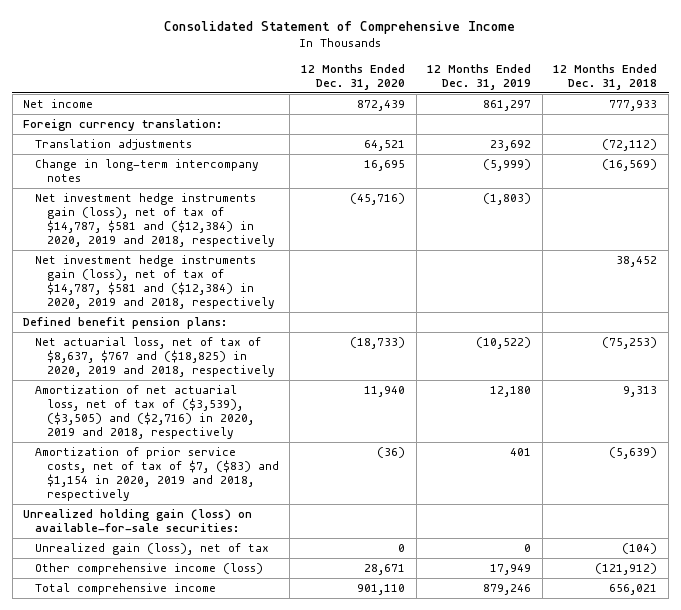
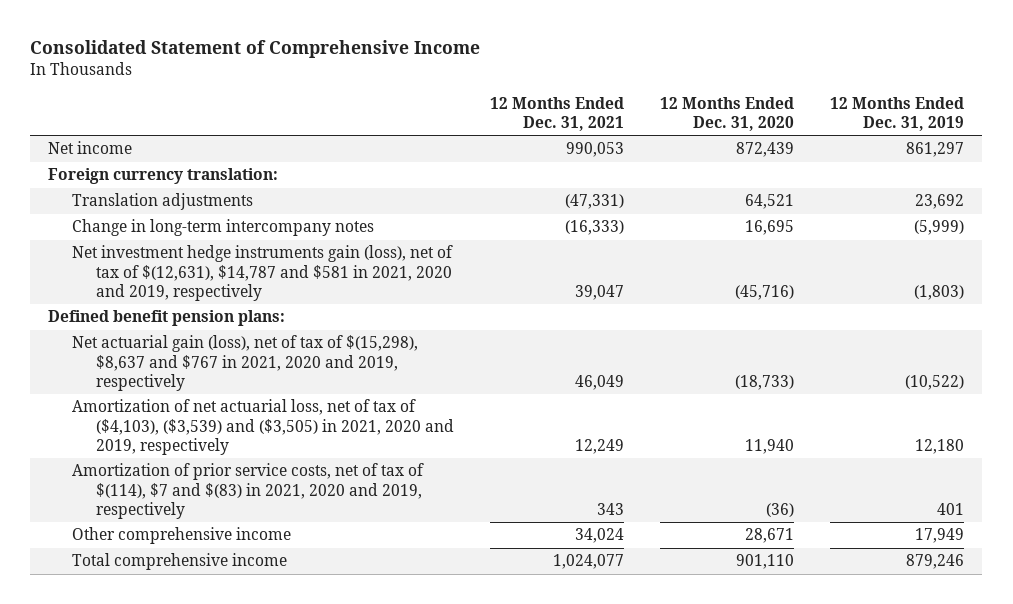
[553,64,658,91] 12 Months Ended Dec. 31, 2018 -> none
none -> [489,96,624,132] 12 Months Ended Dec. 31, 2021
[35,254,275,310] Net investment hedge instruments gain (loss), net of tax of $14,787, $581 and ($12,384) in 2020, 2019 and 2018, respectively -> none
[35,192,275,248] Net investment hedge instruments gain (loss), net of tax of $14,787, $581 and ($12,384) in 2020, 2019 and 2018, respectively -> [72,245,454,301] Net investment hedge instruments gain (loss), net of tax of $(12,631), $14,787 and $581 in 2021, 2020 and 2019, respectively
[23,508,253,533] Unrealized holding gain (loss) on available-for-sale securities: -> none
[35,542,270,555] Unrealized gain (loss), net of tax -> none
[35,336,275,378] Net actuarial loss, net of tax of $8,637, $767 and ($18,825) in 2020, 2019 and 2018, respectively -> [72,335,419,391] Net actuarial gain (loss), net of tax of $(15,298), $8,637 and $767 in 2021, 2020 and 2019, respectively
[35,384,254,440] Amortization of net actuarial loss, net of tax of ($3,539), ($3,505) and ($2,716) in 2020, 2019 and 2018, respectively -> [72,399,454,455] Amortization of net actuarial loss, net of tax of ($4,103), ($3,539) and ($3,505) in 2021, 2020 and 2019, respectively
[35,446,279,502] Amortization of prior service costs, net of tax of $7, ($83) and $1,154 in 2020, 2019 and 2018, respectively -> [72,463,425,519] Amortization of prior service costs, net of tax of $(114), $7 and $(83) in 2021, 2020 and 2019, respectively
[35,562,264,575] Other comprehensive income (loss) -> [72,527,292,545] Other comprehensive income

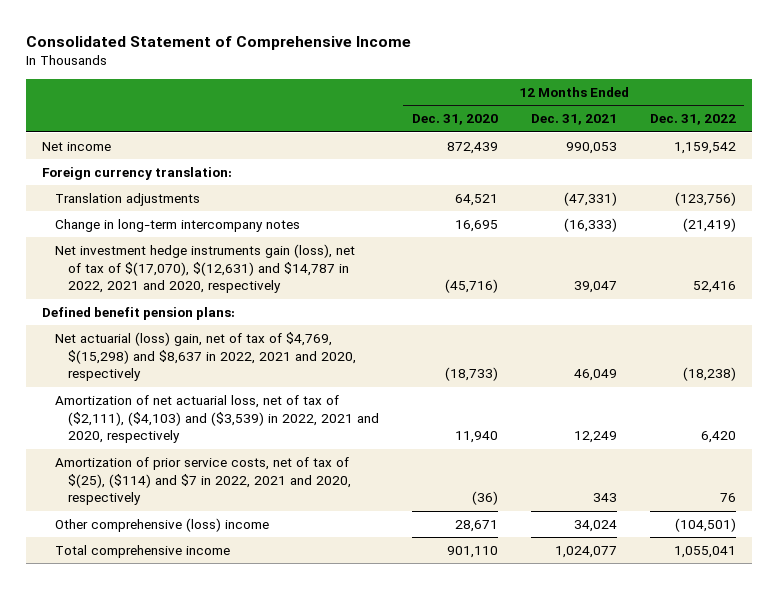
[830,96,965,132] 12 Months Ended Dec. 31, 2019 -> none
none -> [649,114,736,126] Dec. 31, 2022
[72,245,454,301] Net investment hedge instruments gain (loss), net of tax of $(12,631), $14,787 and $581 in 2021, 2020 and 2019, respectively -> [54,244,355,294] Net investment hedge instruments gain (loss), net of tax of $(17,070), $(12,631) and $14,787 in 2022, 2021 and 2020, respectively
[72,335,419,391] Net actuarial gain (loss), net of tax of $(15,298), $8,637 and $767 in 2021, 2020 and 2019, respectively -> [54,332,356,382] Net actuarial (loss) gain, net of tax of $4,769, $(15,298) and $8,637 in 2022, 2021 and 2020, respectively
[72,399,454,455] Amortization of net actuarial loss, net of tax of ($4,103), ($3,539) and ($3,505) in 2021, 2020 and 2019, respectively -> [54,395,379,444] Amortization of net actuarial loss, net of tax of ($2,111), ($4,103) and ($3,539) in 2022, 2021 and 2020, respectively
[72,463,425,519] Amortization of prior service costs, net of tax of $(114), $7 and $(83) in 2021, 2020 and 2019, respectively -> [54,457,351,506] Amortization of prior service costs, net of tax of $(25), ($114) and $7 in 2022, 2021 and 2020, respectively
[72,527,292,545] Other comprehensive income -> [54,518,269,533] Other comprehensive (loss) income

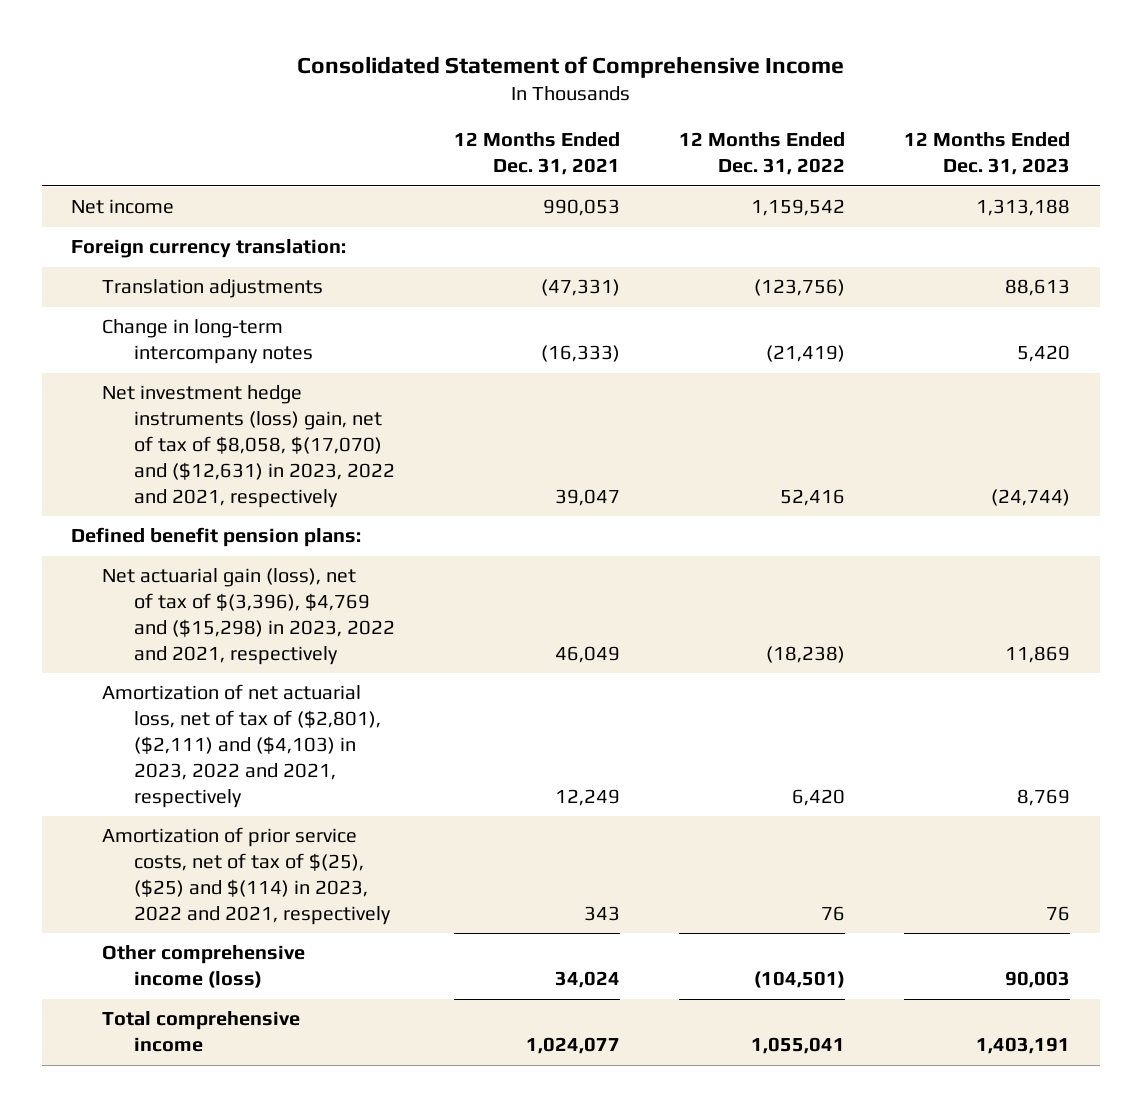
[411,114,498,126] Dec. 31, 2020 -> none
none -> [904,132,1071,176] 12 Months Ended Dec. 31, 2023
[54,244,355,294] Net investment hedge instruments gain (loss), net of tax of $(17,070), $(12,631) and $14,787 in 2022, 2021 and 2020, respectively -> [102,385,395,509] Net investment hedge instruments (loss) gain, net of tax of $8,058, $(17,070) and ($12,631) in 2023, 2022 and 2021, respectively
[54,332,356,382] Net actuarial (loss) gain, net of tax of $4,769, $(15,298) and $8,637 in 2022, 2021 and 2020, respectively -> [102,568,395,666] Net actuarial gain (loss), net of tax of $(3,396), $4,769 and ($15,298) in 2023, 2022 and 2021, respectively
[54,395,379,444] Amortization of net actuarial loss, net of tax of ($2,111), ($4,103) and ($3,539) in 2022, 2021 and 2020, respectively -> [102,684,381,809] Amortization of net actuarial loss, net of tax of ($2,801), ($2,111) and ($4,103) in 2023, 2022 and 2021, respectively
[54,457,351,506] Amortization of prior service costs, net of tax of $(25), ($114) and $7 in 2022, 2021 and 2020, respectively -> [102,827,391,926] Amortization of prior service costs, net of tax of $(25), ($25) and $(114) in 2023, 2022 and 2021, respectively
[54,518,269,533] Other comprehensive (loss) income -> [102,945,306,989] Other comprehensive income (loss)

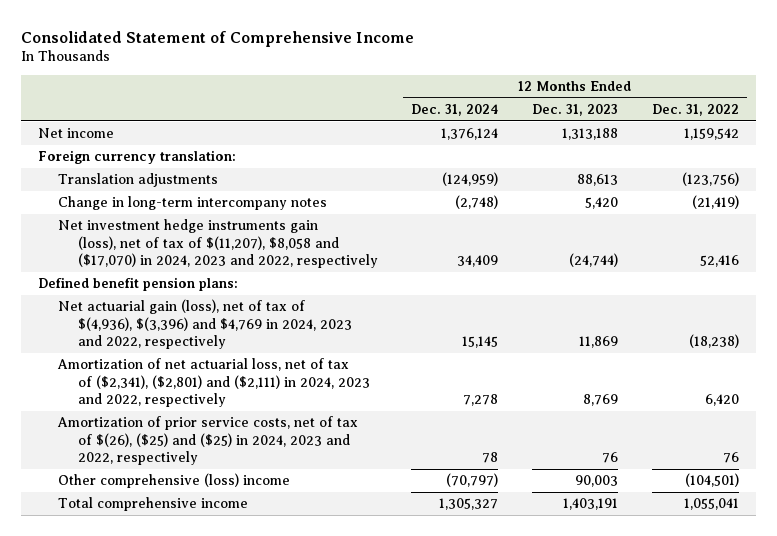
[453,132,620,176] 12 Months Ended Dec. 31, 2021 -> none
none -> [411,103,499,116] Dec. 31, 2024
[102,385,395,509] Net investment hedge instruments (loss) gain, net of tax of $8,058, $(17,070) and ($12,631) in 2023, 2022 and 2021, respectively -> [57,219,378,269] Net investment hedge instruments gain (loss), net of tax of $(11,207), $8,058 and ($17,070) in 2024, 2023 and 2022, respectively
[102,568,395,666] Net actuarial gain (loss), net of tax of $(3,396), $4,769 and ($15,298) in 2023, 2022 and 2021, respectively -> [57,299,352,350] Net actuarial gain (loss), net of tax of $(4,936), $(3,396) and $4,769 in 2024, 2023 and 2022, respectively
[102,684,381,809] Amortization of net actuarial loss, net of tax of ($2,801), ($2,111) and ($4,103) in 2023, 2022 and 2021, respectively -> [56,358,370,408] Amortization of net actuarial loss, net of tax of ($2,341), ($2,801) and ($2,111) in 2024, 2023 and 2022, respectively
[102,827,391,926] Amortization of prior service costs, net of tax of $(25), ($25) and $(114) in 2023, 2022 and 2021, respectively -> [56,416,358,466] Amortization of prior service costs, net of tax of $(26), ($25) and ($25) in 2024, 2023 and 2022, respectively
[102,945,306,989] Other comprehensive income (loss) -> [57,473,290,489] Other comprehensive (loss) income

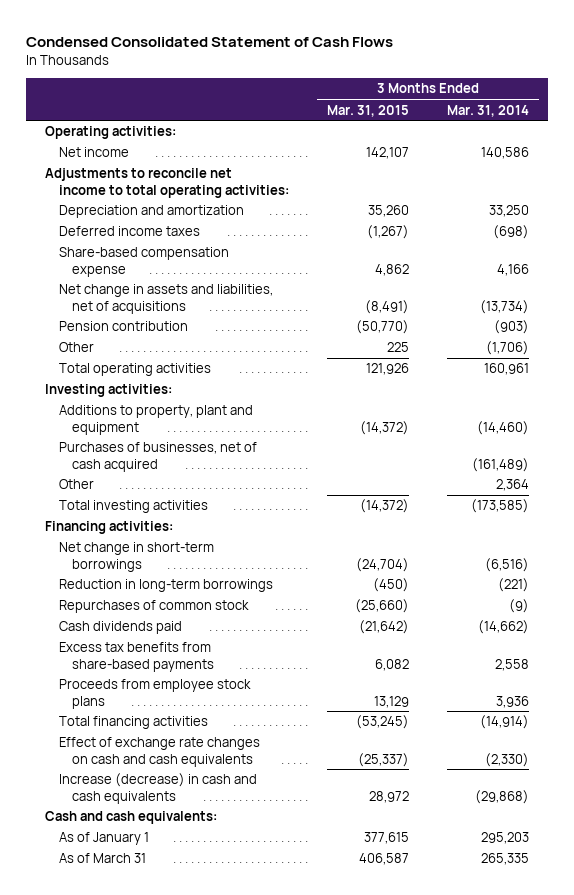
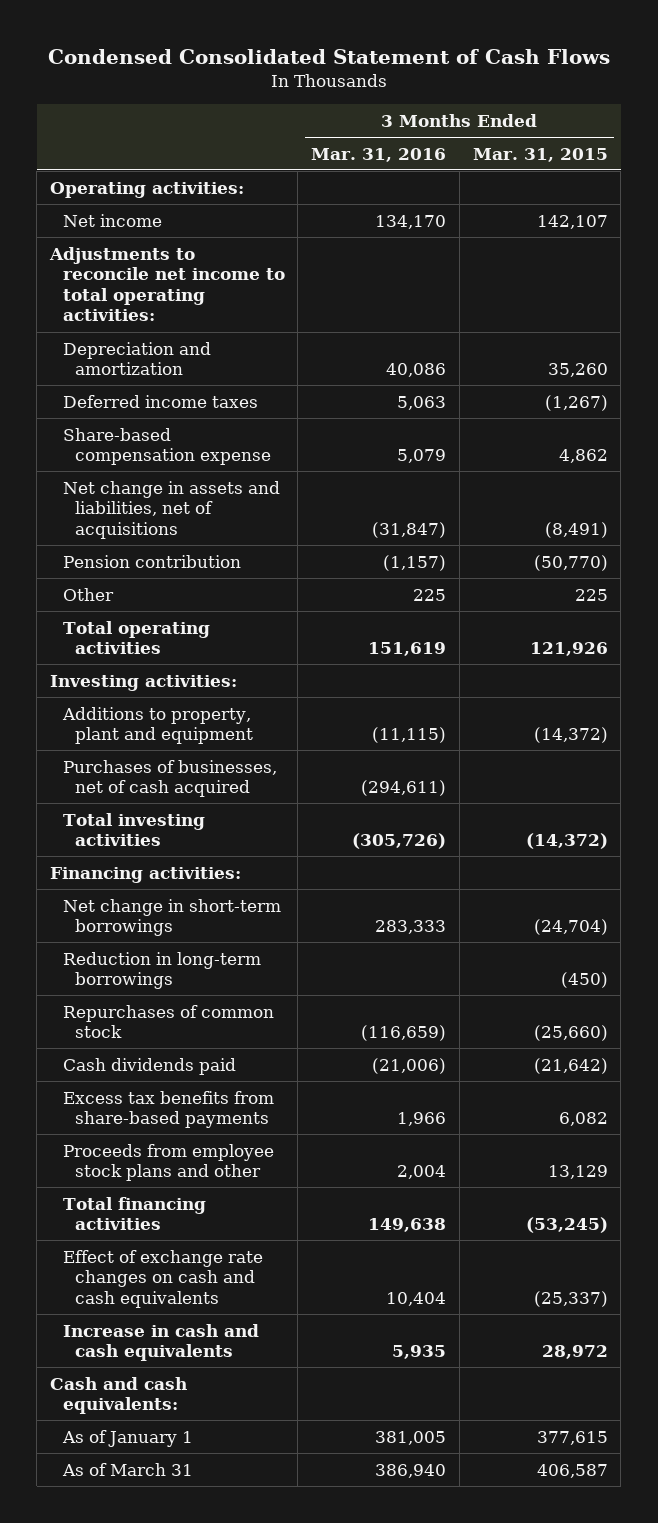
[447,104,530,117] Mar. 31, 2014 -> none
none -> [311,147,447,162] Mar. 31, 2016
[58,479,94,490] Other -> none
[58,679,251,709] Proceeds from employee stock plans -> [62,1143,274,1182] Proceeds from employee stock plans and other
[58,773,257,804] Increase (decrease) in cash and cash equivalents -> [62,1323,259,1362] Increase in cash and cash equivalents

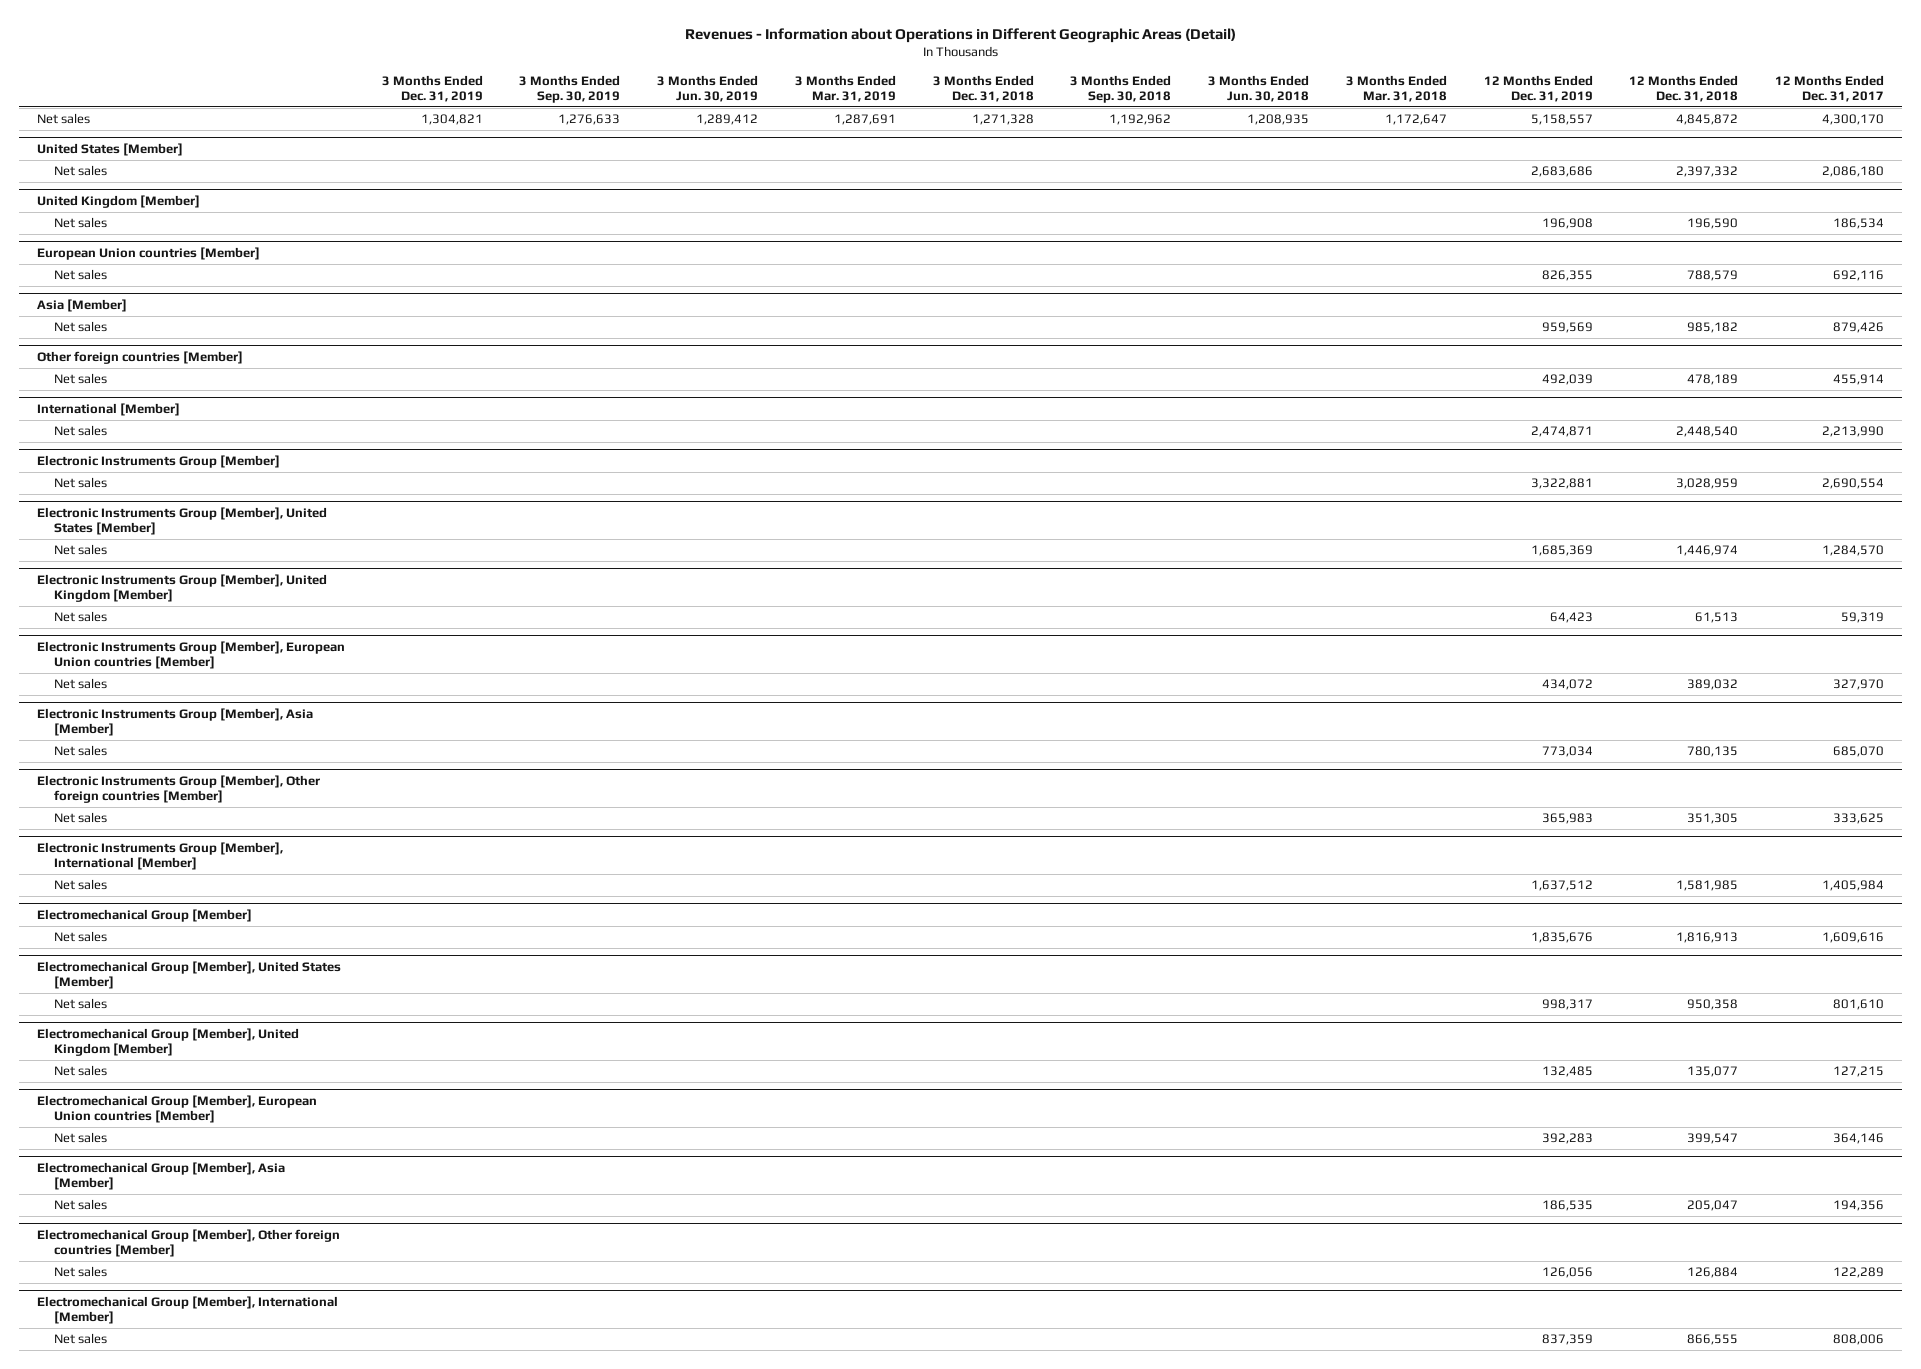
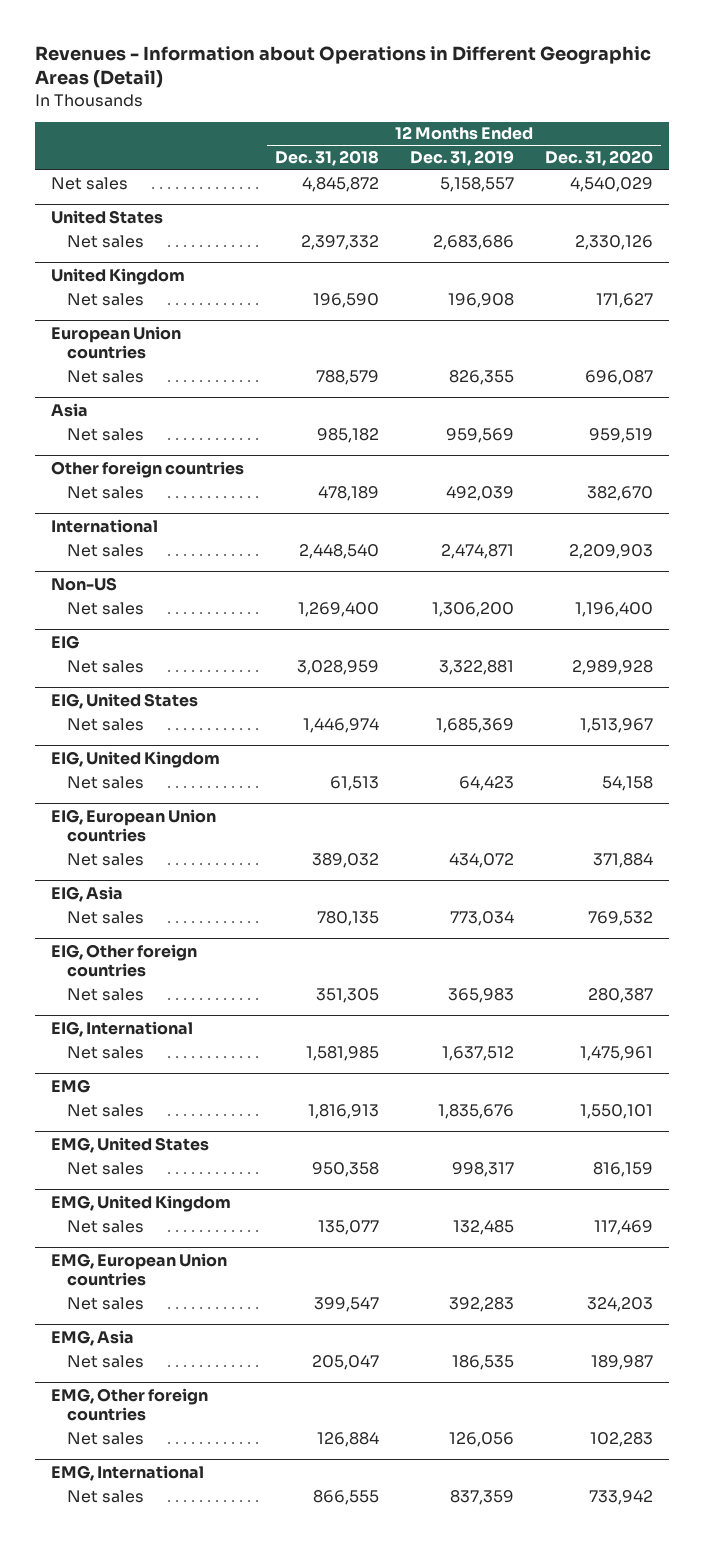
[381,74,483,102] 3 Months Ended Dec. 31, 2019 -> none
[519,74,621,103] 3 Months Ended Sep. 30, 2019 -> none
[657,74,759,102] 3 Months Ended Jun. 30, 2019 -> none
[794,74,896,102] 3 Months Ended Mar. 31, 2019 -> none
[932,74,1034,102] 3 Months Ended Dec. 31, 2018 -> none
[1070,74,1172,103] 3 Months Ended Sep. 30, 2018 -> none
[1208,74,1310,102] 3 Months Ended Jun. 30, 2018 -> none
[1345,74,1447,102] 3 Months Ended Mar. 31, 2018 -> none
[1775,74,1885,102] 12 Months Ended Dec. 31, 2017 -> none
none -> [545,150,654,167] Dec. 31, 2020
[37,142,184,156] United States [Member] -> [50,209,163,224] United States
[37,194,201,208] United Kingdom [Member] -> [50,267,185,285] United Kingdom
[37,246,261,260] European Union countries [Member] -> [50,325,181,360] European Union countries
[37,298,128,312] Asia [Member] -> [50,402,88,417] Asia
[37,350,244,364] Other foreign countries [Member] -> [50,460,244,478] Other foreign countries
[37,402,181,416] International [Member] -> [50,518,158,533] International
none -> [50,576,117,591] Non-US
none -> [67,601,145,615] Net sales
[37,454,281,468] Electronic Instruments Group [Member] -> [50,634,79,649] EIG
[37,506,328,535] Electronic Instruments Group [Member], United States [Member] -> none
none -> [50,692,198,709] EIG, United States
[37,573,328,602] Electronic Instruments Group [Member], United Kingdom [Member] -> none
none -> [50,750,220,768] EIG, United Kingdom
[37,640,346,669] Electronic Instruments Group [Member], European Union countries [Member] -> none
none -> [50,808,216,843] EIG, European Union countries
[37,707,314,736] Electronic Instruments Group [Member], Asia [Member] -> none
none -> [50,885,123,902] EIG, Asia
[37,774,321,803] Electronic Instruments Group [Member], Other foreign countries [Member] -> none
none -> [50,943,197,978] EIG, Other foreign countries
[37,841,284,870] Electronic Instruments Group [Member], International [Member] -> none
none -> [50,1020,193,1037] EIG, International
[37,908,253,922] Electromechanical Group [Member] -> [50,1078,90,1093] EMG
[37,960,342,989] Electromechanical Group [Member], United States [Member] -> none
none -> [50,1136,209,1153] EMG, United States
[37,1027,300,1056] Electromechanical Group [Member], United Kingdom [Member] -> none
none -> [50,1194,231,1212] EMG, United Kingdom
[37,1094,318,1123] Electromechanical Group [Member], European Union countries [Member] -> none
none -> [50,1252,227,1287] EMG, European Union countries
[37,1161,286,1190] Electromechanical Group [Member], Asia [Member] -> none
none -> [50,1329,134,1346] EMG, Asia
[37,1228,341,1257] Electromechanical Group [Member], Other foreign countries [Member] -> none
none -> [50,1387,208,1422] EMG, Other foreign countries
[37,1295,339,1324] Electromechanical Group [Member], International [Member] -> none
none -> [50,1464,204,1481] EMG, International

